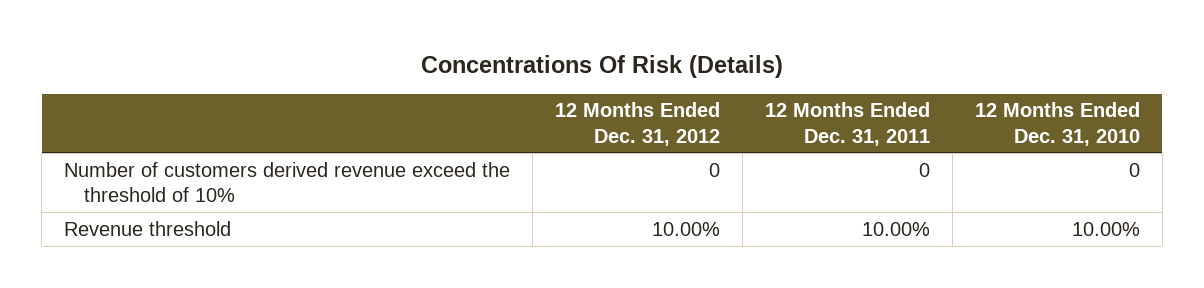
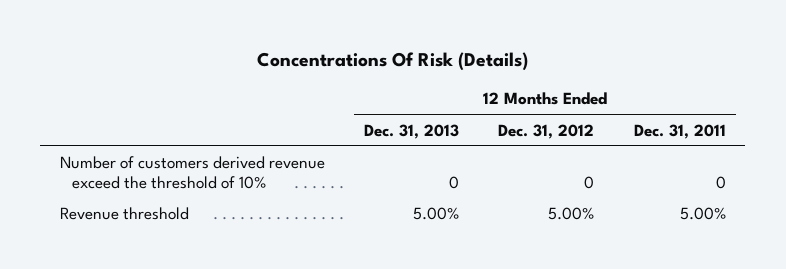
[974,102,1140,146] 12 Months Ended Dec. 31, 2010 -> none
none -> [364,123,460,139] Dec. 31, 2013
[652,221,721,236] 10.00% -> [548,207,595,221] 5.00%
[861,221,930,236] 10.00% -> [679,207,726,221] 5.00%

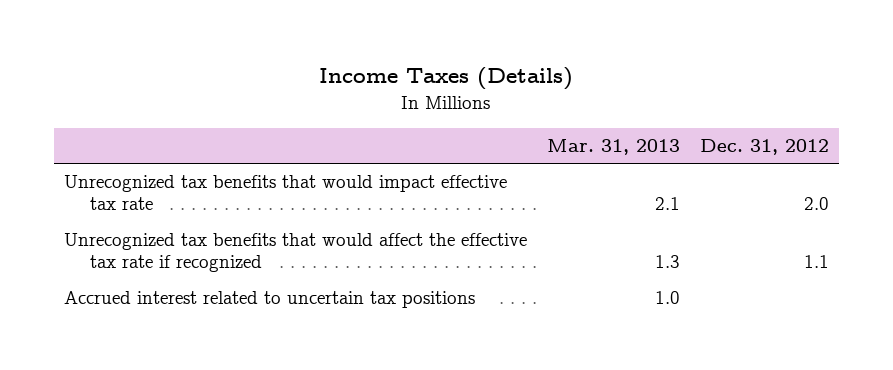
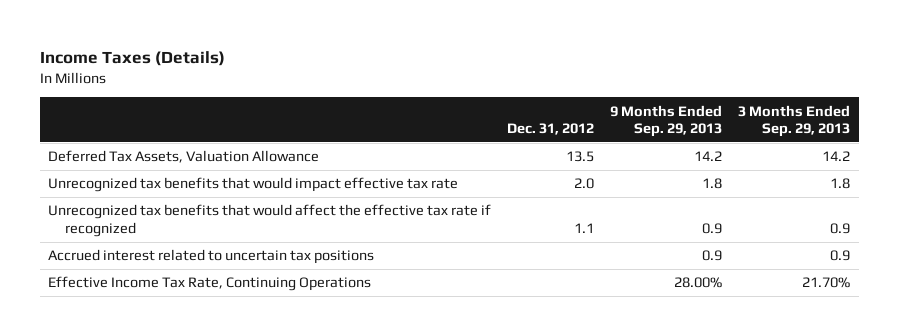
[546,139,680,156] Mar. 31, 2013 -> none
none -> [610,104,723,137] 9 Months Ended Sep. 29, 2013
none -> [738,104,851,137] 3 Months Ended Sep. 29, 2013
none -> [48,150,320,164] Deferred Tax Assets, Valuation Allowance
none -> [48,276,372,292] Effective Income Tax Rate, Continuing Operations

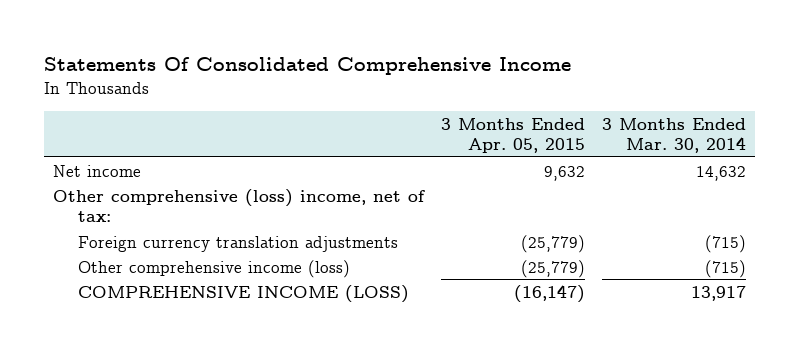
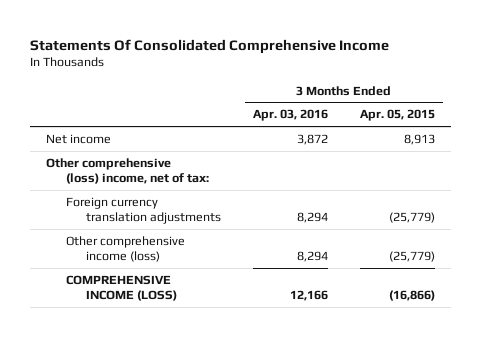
[602,117,747,153] 3 Months Ended Mar. 30, 2014 -> none
none -> [252,109,328,122] Apr. 03, 2016
[544,165,586,181] 9,632 -> [403,133,435,145] 8,913
[514,284,586,303] (16,147) -> [388,290,435,302] (16,866)

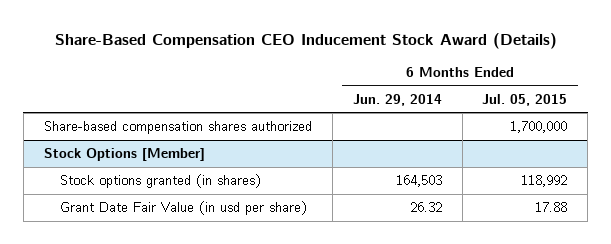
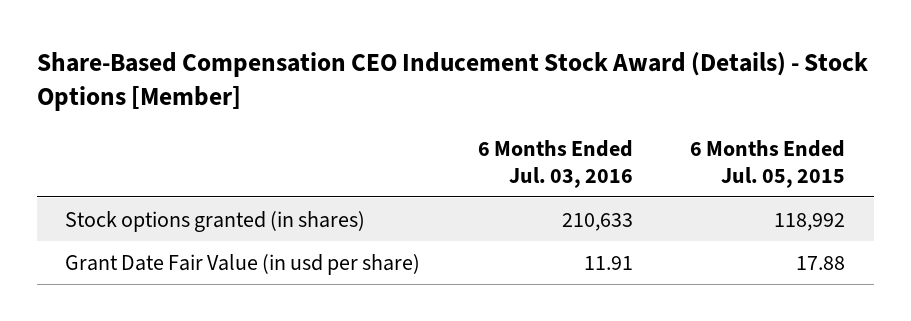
[54,32,557,49] Share-Based Compensation CEO Inducement Stock Award (Details) -> [36,51,868,111] Share-Based Compensation CEO Inducement Stock Award (Details) - Stock Options [Member]
[352,93,442,106] Jun. 29, 2014 -> none
none -> [477,139,633,188] 6 Months Ended Jul. 03, 2016
[43,121,312,135] Share-based compensation shares authorized -> none
[43,148,205,162] Stock Options [Member] -> none

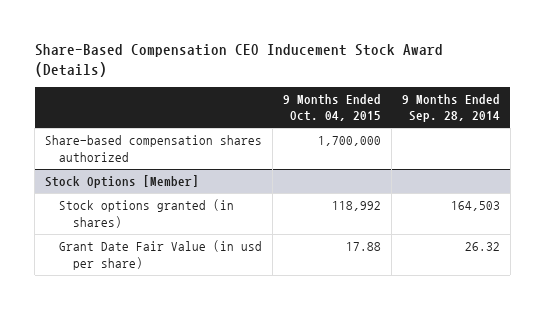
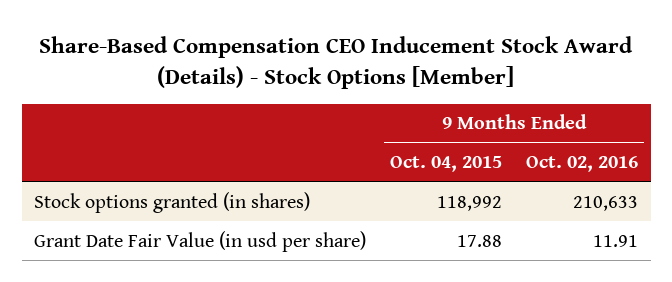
[34,44,443,77] Share-Based Compensation CEO Inducement Stock Award (Details) -> [39,35,634,89] Share-Based Compensation CEO Inducement Stock Award (Details) - Stock Options [Member]
[401,93,500,123] 9 Months Ended Sep. 28, 2014 -> none
none -> [526,155,639,172] Oct. 02, 2016
[45,135,263,162] Share-based compensation shares authorized -> none
[45,175,200,189] Stock Options [Member] -> none

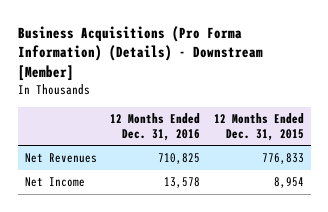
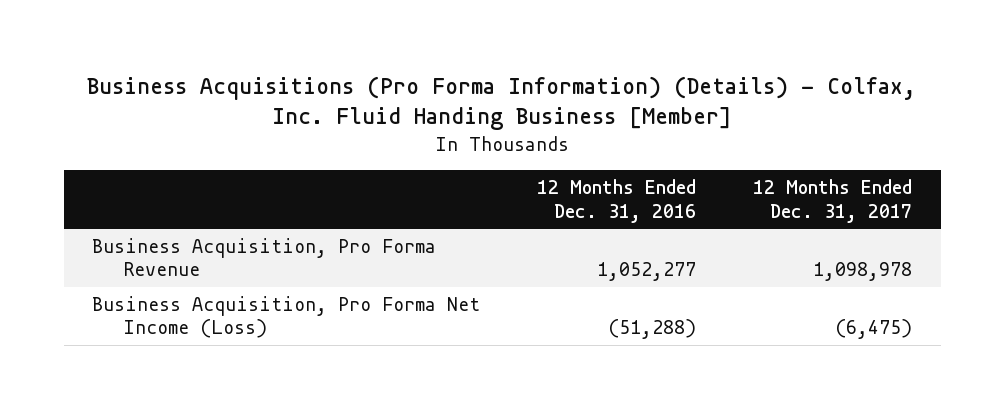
[17,25,263,81] Business Acquisitions (Pro Forma Information) (Details) - Downstream [Member] -> [87,76,917,131] Business Acquisitions (Pro Forma Information) (Details) - Colfax, Inc. Fluid Handing Business [Member]
[213,113,304,141] 12 Months Ended Dec. 31, 2015 -> none
none -> [753,179,913,223] 12 Months Ended Dec. 31, 2017
[24,153,97,164] Net Revenues -> none
none -> [92,238,437,277] Business Acquisition, Pro Forma Revenue
[24,177,85,188] Net Income -> [92,296,481,339] Business Acquisition, Pro Forma Net Income (Loss)
[164,177,201,189] 13,578 -> [608,319,697,340] (51,288)

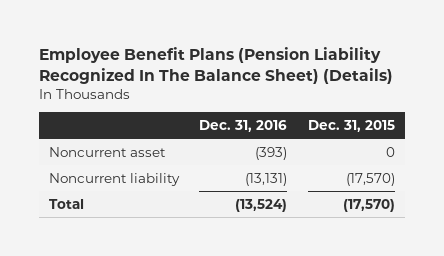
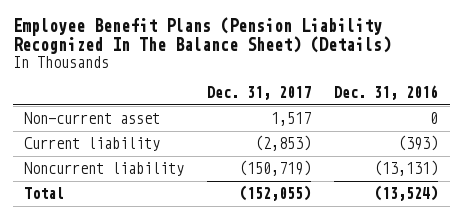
[307,119,395,132] Dec. 31, 2015 -> none
none -> [207,85,312,100] Dec. 31, 2017
[49,146,167,157] Noncurrent asset -> [24,111,161,124] Non-current asset
[255,146,288,160] (393) -> [430,111,439,124] 0
none -> [24,136,161,151] Current liability

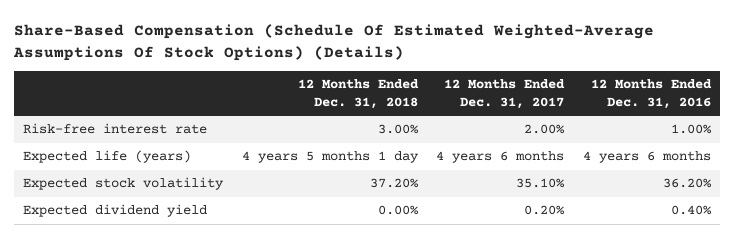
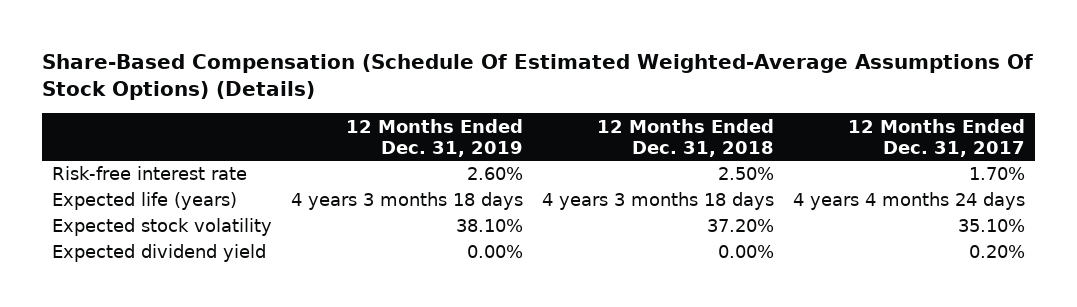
[590,79,712,110] 12 Months Ended Dec. 31, 2016 -> none
none -> [345,118,523,157] 12 Months Ended Dec. 31, 2019
[377,124,419,135] 3.00% -> [717,167,774,181] 2.50%
[524,124,566,135] 2.00% -> [969,167,1026,181] 1.70%
[241,151,419,164] 4 years 5 months 1 day -> [541,192,774,211] 4 years 3 months 18 days
[436,151,565,164] 4 years 6 months -> [793,192,1026,211] 4 years 4 months 24 days

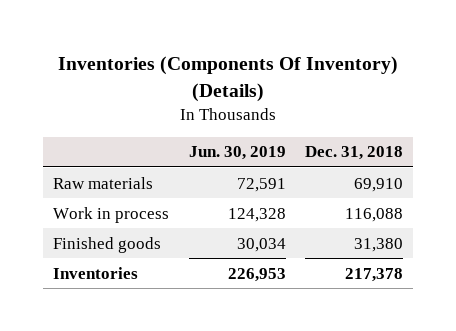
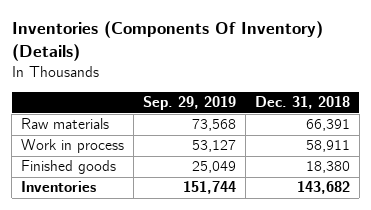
[188,146,286,161] Jun. 30, 2019 -> none
none -> [143,96,237,111] Sep. 29, 2019
[353,177,403,192] 69,910 -> [305,119,350,132] 66,391
[344,207,403,222] 116,088 -> [305,140,350,153] 58,911
[353,237,403,252] 31,380 -> [305,161,350,174] 18,380
[344,267,403,282] 217,378 -> [296,181,350,195] 143,682

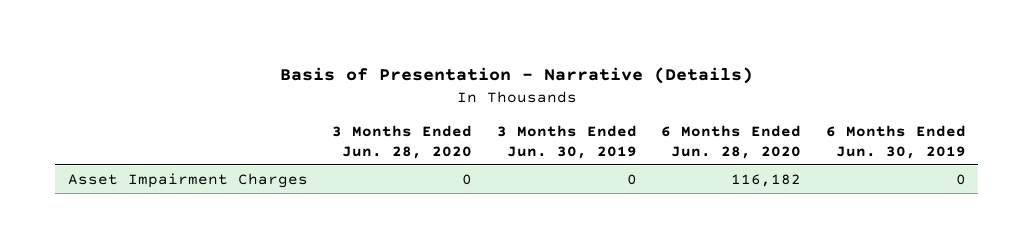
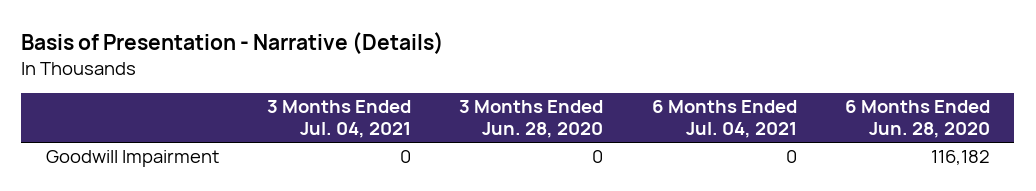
[496,125,637,160] 3 Months Ended Jun. 30, 2019 -> none
[826,125,967,160] 6 Months Ended Jun. 30, 2019 -> none
none -> [266,100,411,139] 3 Months Ended Jul. 04, 2021
none -> [651,100,797,139] 6 Months Ended Jul. 04, 2021
[67,173,308,189] Asset Impairment Charges -> [45,150,219,168] Goodwill Impairment

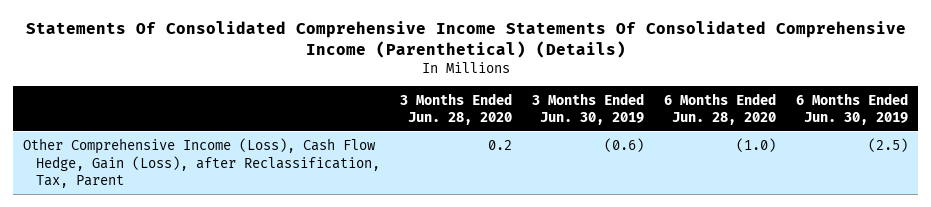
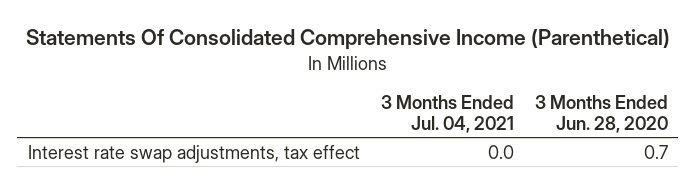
[25,20,906,58] Statements Of Consolidated Comprehensive Income Statements Of Consolidated Comprehensive Income (Parenthetical) (Details) -> [25,28,670,51] Statements Of Consolidated Comprehensive Income (Parenthetical)
[532,92,645,125] 3 Months Ended Jun. 30, 2019 -> none
[664,92,777,125] 6 Months Ended Jun. 28, 2020 -> none
[796,92,909,125] 6 Months Ended Jun. 30, 2019 -> none
none -> [380,94,514,133] 3 Months Ended Jul. 04, 2021
[23,138,380,189] Other Comprehensive Income (Loss), Cash Flow Hedge, Gain (Loss), after Reclassification, Tax, Parent -> none
none -> [27,144,360,163] Interest rate swap adjustments, tax effect

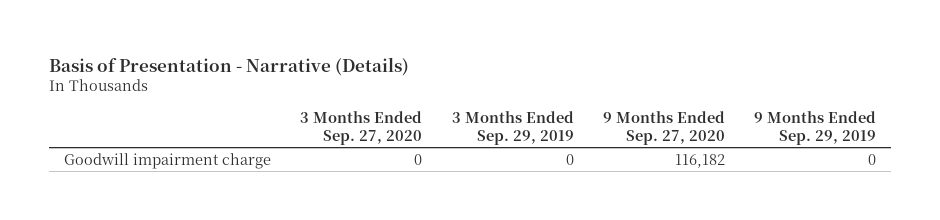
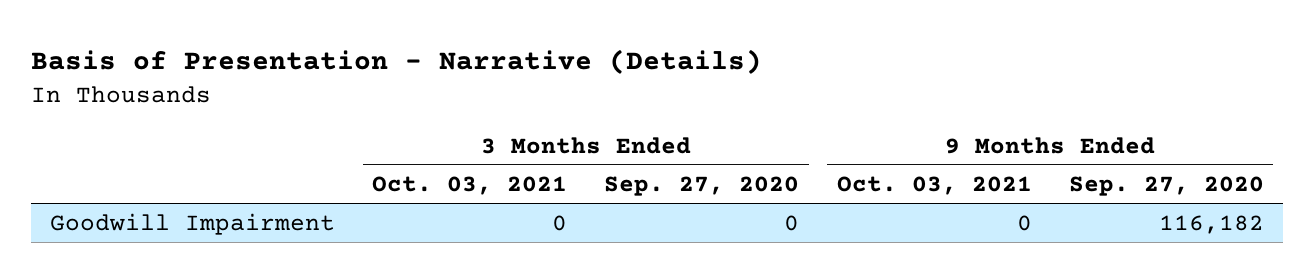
[451,110,574,146] 3 Months Ended Sep. 29, 2019 -> none
[754,110,877,146] 9 Months Ended Sep. 29, 2019 -> none
none -> [372,176,568,196] Oct. 03, 2021
none -> [836,176,1032,196] Oct. 03, 2021
[63,152,271,169] Goodwill impairment charge -> [49,213,335,236] Goodwill Impairment

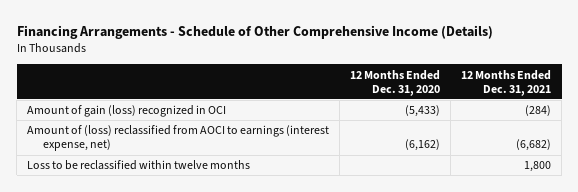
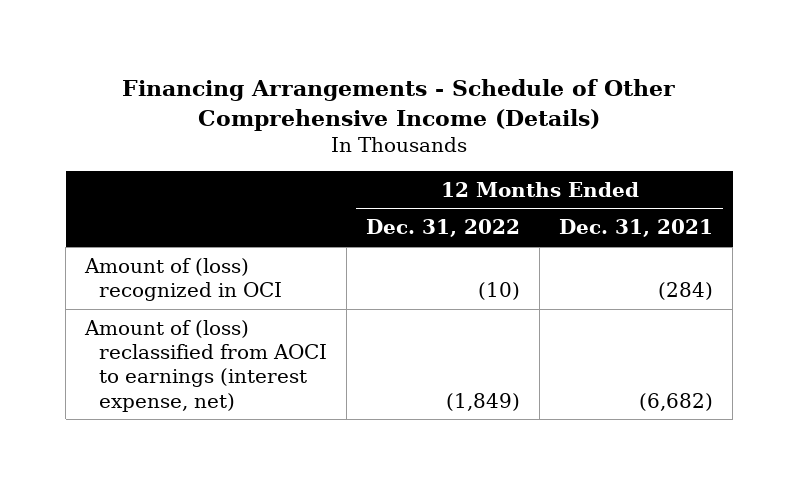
[350,69,441,96] 12 Months Ended Dec. 31, 2020 -> none
none -> [366,219,521,238] Dec. 31, 2022
[27,105,227,118] Amount of gain (loss) recognized in OCI -> [84,257,283,302] Amount of (loss) recognized in OCI
[27,160,251,171] Loss to be reclassified within twelve months -> none

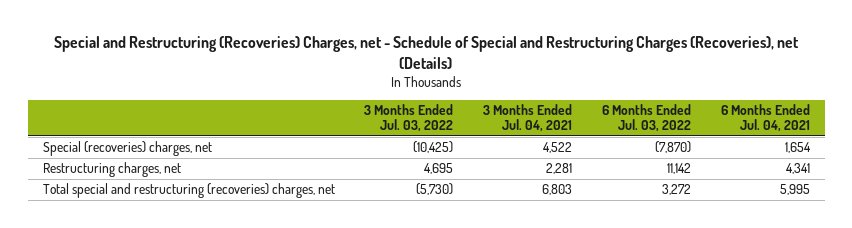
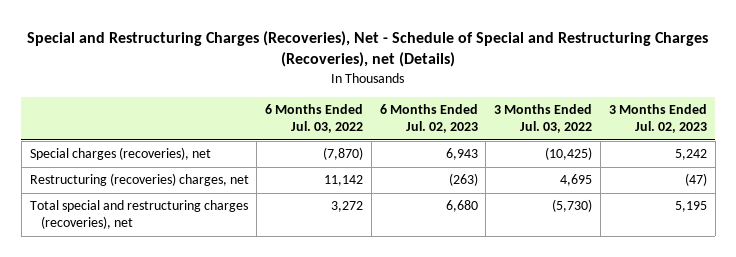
[54,36,800,69] Special and Restructuring (Recoveries) Charges, net - Schedule of Special and Restructuring Charges (Recoveries), net (Details) -> [27,30,709,68] Special and Restructuring Charges (Recoveries), Net - Schedule of Special and Restructuring Charges (Recoveries), net (Details)
[483,104,573,133] 3 Months Ended Jul. 04, 2021 -> none
[720,104,810,133] 6 Months Ended Jul. 04, 2021 -> none
none -> [379,104,478,134] 6 Months Ended Jul. 02, 2023
none -> [608,104,707,134] 3 Months Ended Jul. 02, 2023
[42,141,212,157] Special (recoveries) charges, net -> [29,147,211,161] Special charges (recoveries), net
[42,162,181,178] Restructuring charges, net -> [29,173,249,187] Restructuring (recoveries) charges, net
[42,183,335,199] Total special and restructuring (recoveries) charges, net -> [29,200,248,230] Total special and restructuring charges (recoveries), net

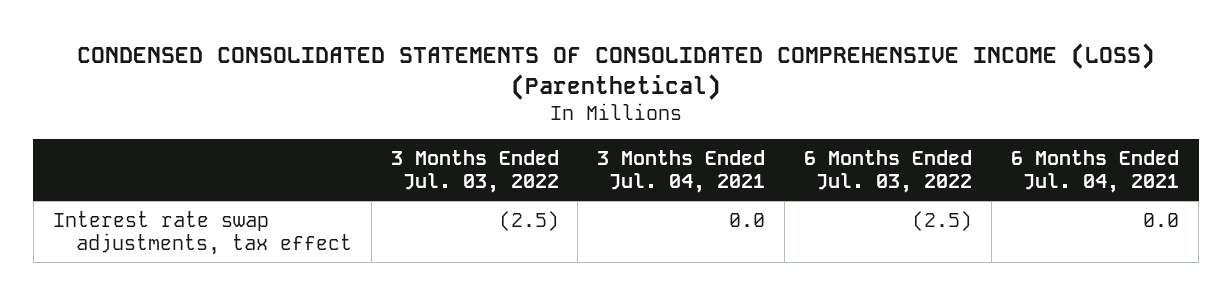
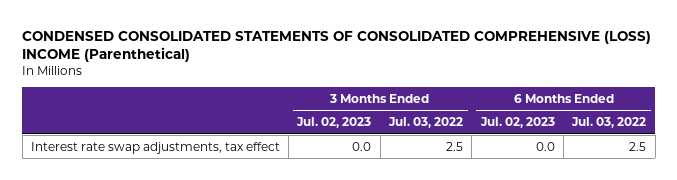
[76,43,1155,100] CONDENSED CONSOLIDATED STATEMENTS OF CONSOLIDATED COMPREHENSIVE INCOME (LOSS) (Parenthetical) -> [22,30,652,63] CONDENSED CONSOLIDATED STATEMENTS OF CONSOLIDATED COMPREHENSIVE (LOSS) INCOME (Parenthetical)
[597,149,766,194] 3 Months Ended Jul. 04, 2021 -> none
[1011,149,1180,194] 6 Months Ended Jul. 04, 2021 -> none
none -> [296,117,372,129] Jul. 02, 2023
none -> [479,117,555,129] Jul. 02, 2023
[498,210,559,231] (2.5) -> [446,141,464,151] 2.5
[912,210,973,231] (2.5) -> [629,141,647,151] 2.5

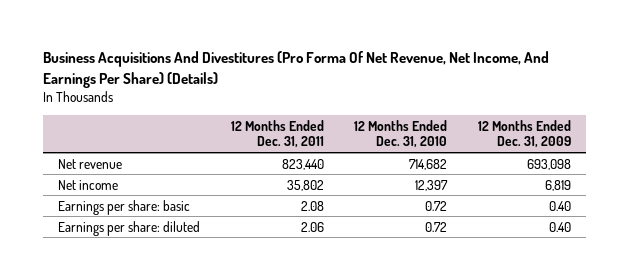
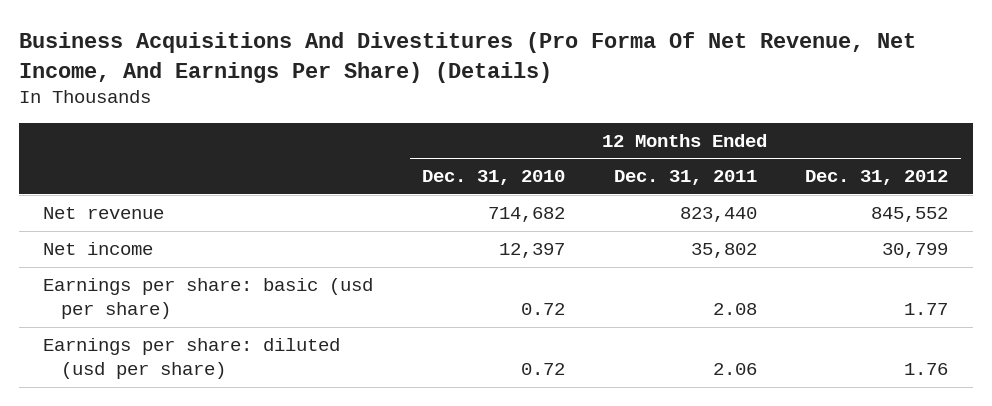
[477,119,571,149] 12 Months Ended Dec. 31, 2009 -> none
none -> [805,170,949,186] Dec. 31, 2012
[58,199,191,215] Earnings per share: basic -> [43,278,374,319] Earnings per share: basic (usd per share)
[58,220,201,236] Earnings per share: diluted -> [43,338,341,379] Earnings per share: diluted (usd per share)

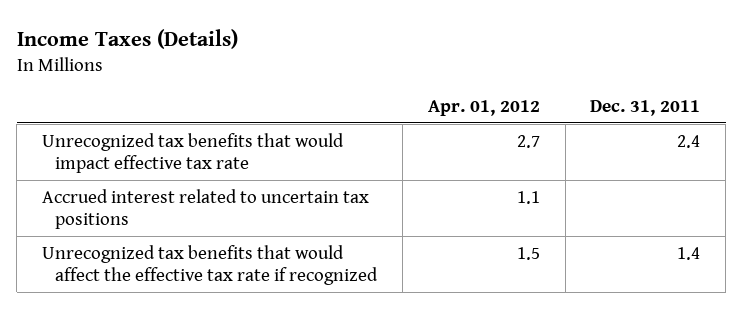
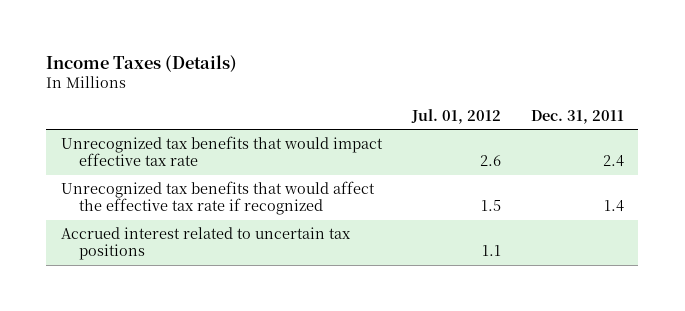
[427,99,540,116] Apr. 01, 2012 -> none
none -> [410,108,501,124] Jul. 01, 2012
[42,188,370,230] Accrued interest related to uncertain tax positions -> [61,226,352,261] Accrued interest related to uncertain tax positions

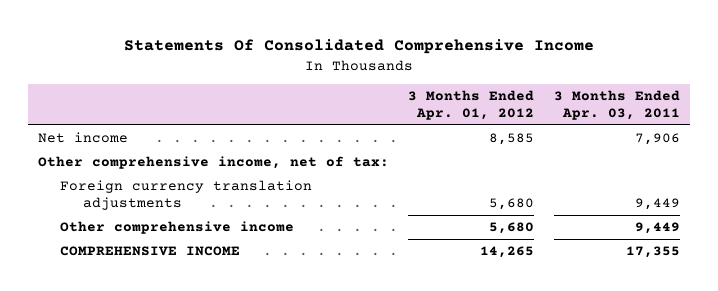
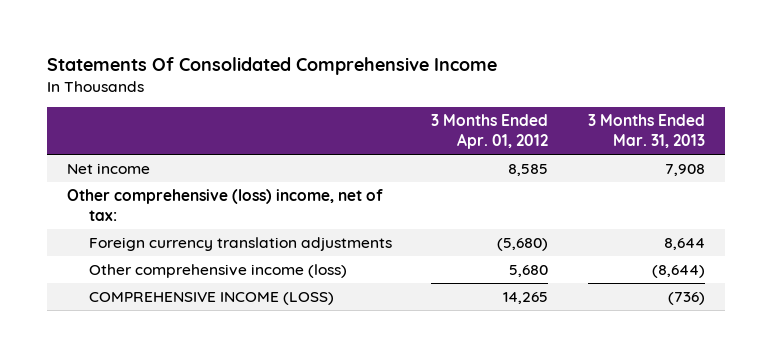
[554,90,681,120] 3 Months Ended Apr. 03, 2011 -> none
none -> [588,114,706,148] 3 Months Ended Mar. 31, 2013
[37,156,389,170] Other comprehensive income, net of tax: -> [66,189,383,221] Other comprehensive (loss) income, net of tax:
[489,197,535,210] 5,680 -> [497,238,549,252] (5,680)
[60,221,295,235] Other comprehensive income -> [88,264,347,279] Other comprehensive income (loss)
[60,246,241,257] COMPREHENSIVE INCOME -> [88,292,334,306] COMPREHENSIVE INCOME (LOSS)

